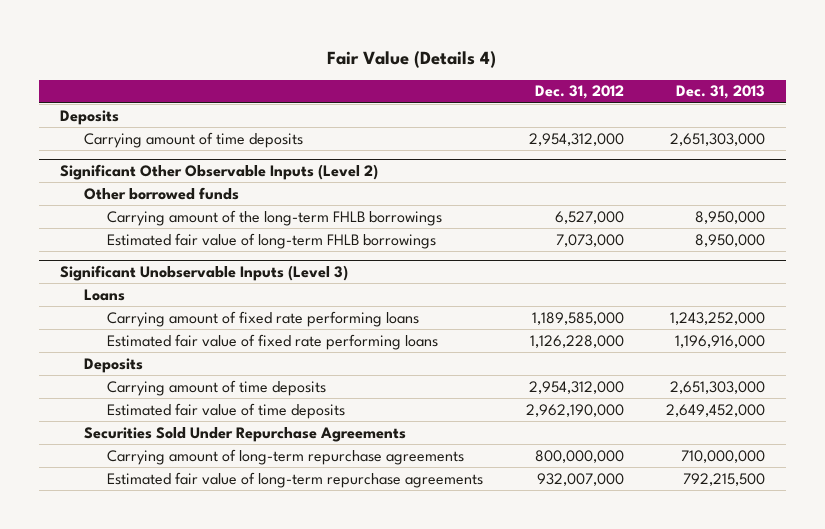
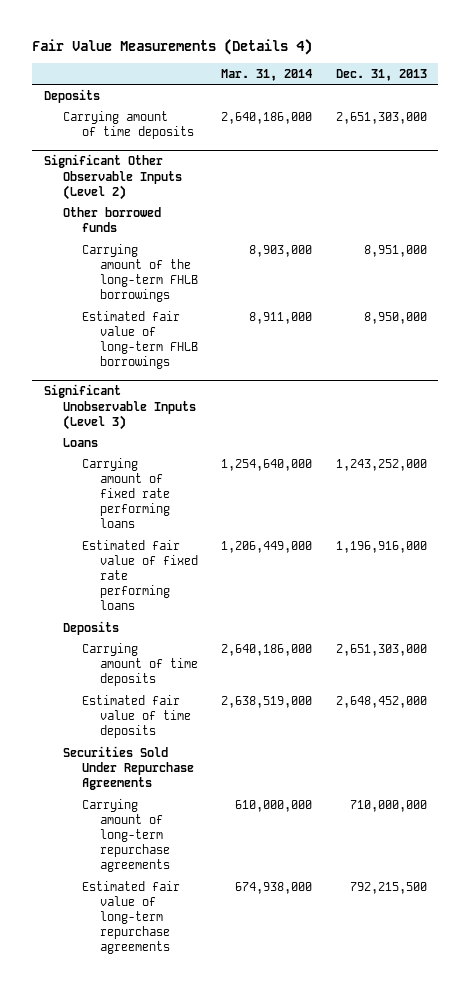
[327,50,497,68] Fair Value (Details 4) -> [32,39,313,56] Fair Value Measurements (Details 4)
[534,85,624,100] Dec. 31, 2012 -> none
none -> [221,68,313,81] Mar. 31, 2014
[694,210,765,224] 8,950,000 -> [363,244,427,257] 8,951,000
[665,403,765,417] 2,649,452,000 -> [335,695,427,708] 2,648,452,000

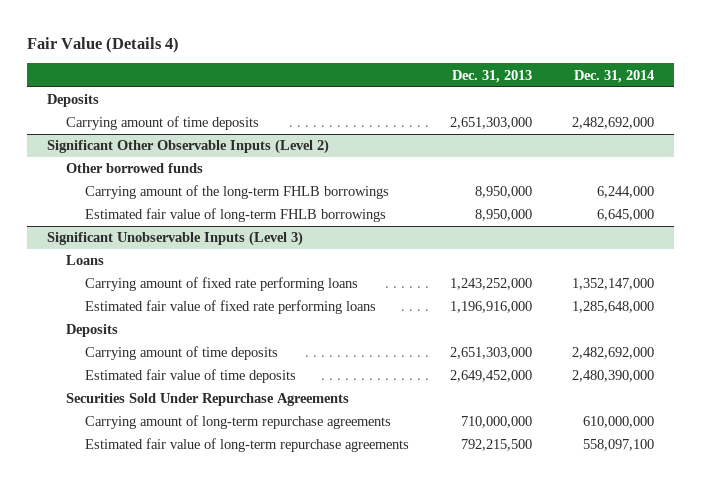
[32,39,313,56] Fair Value Measurements (Details 4) -> [26,36,179,53] Fair Value (Details 4)
[221,68,313,81] Mar. 31, 2014 -> none
none -> [573,69,654,83] Dec. 31, 2014
[363,244,427,257] 8,951,000 -> [474,186,532,199] 8,950,000
[335,695,427,708] 2,648,452,000 -> [449,370,532,383] 2,649,452,000

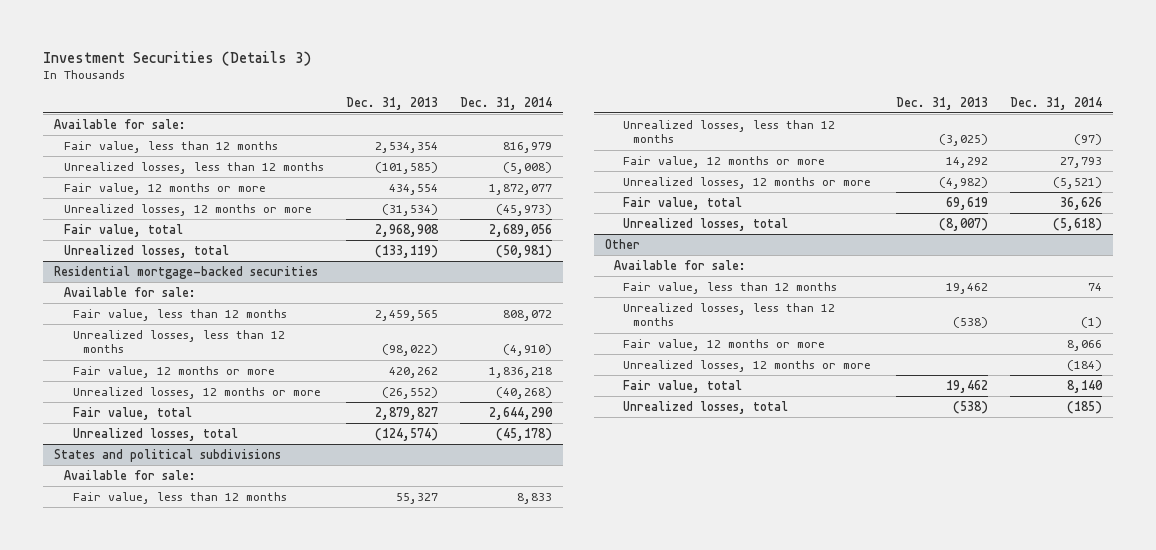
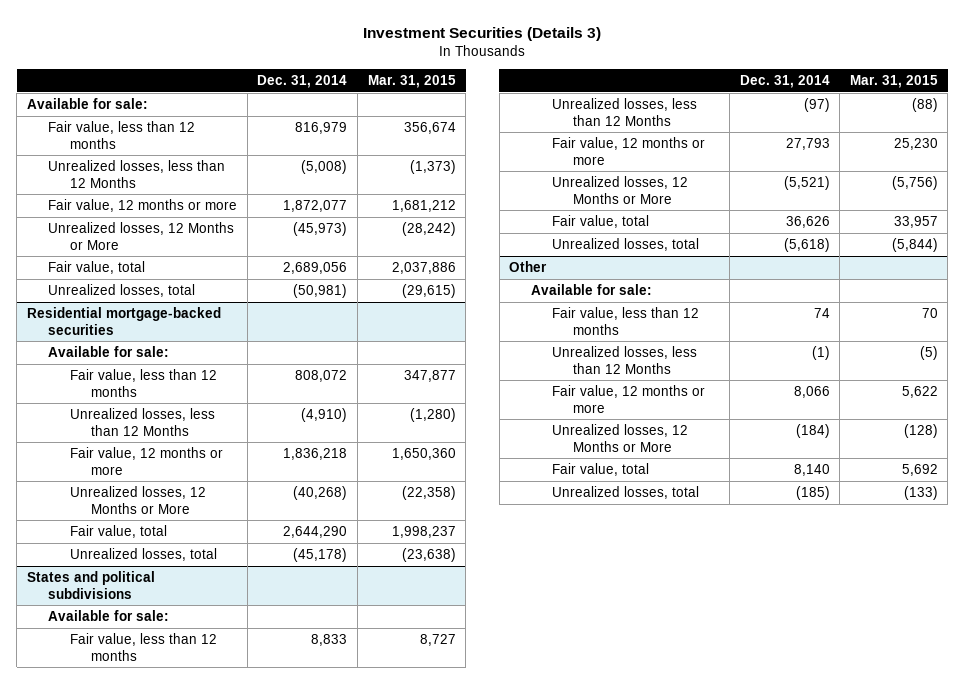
[345,96,438,110] Dec. 31, 2013 -> none
none -> [367,75,456,89] Mar. 31, 2015
[63,161,324,174] Unrealized losses, less than 12 months -> [48,160,226,188] Unrealized losses, less than 12 Months
[63,203,312,216] Unrealized losses, 12 months or more -> [48,222,235,250] Unrealized losses, 12 Months or More
[73,329,286,354] Unrealized losses, less than 12 months -> [69,408,215,436] Unrealized losses, less than 12 Months
[73,386,322,399] Unrealized losses, 12 months or more -> [69,486,206,514] Unrealized losses, 12 Months or More
[623,119,836,144] Unrealized losses, less than 12 months -> [551,98,697,126] Unrealized losses, less than 12 Months
[623,176,872,189] Unrealized losses, 12 months or more -> [551,176,688,204] Unrealized losses, 12 Months or More
[623,302,836,327] Unrealized losses, less than 12 months -> [551,346,697,374] Unrealized losses, less than 12 Months
[623,359,872,372] Unrealized losses, 12 months or more -> [551,424,688,452] Unrealized losses, 12 Months or More

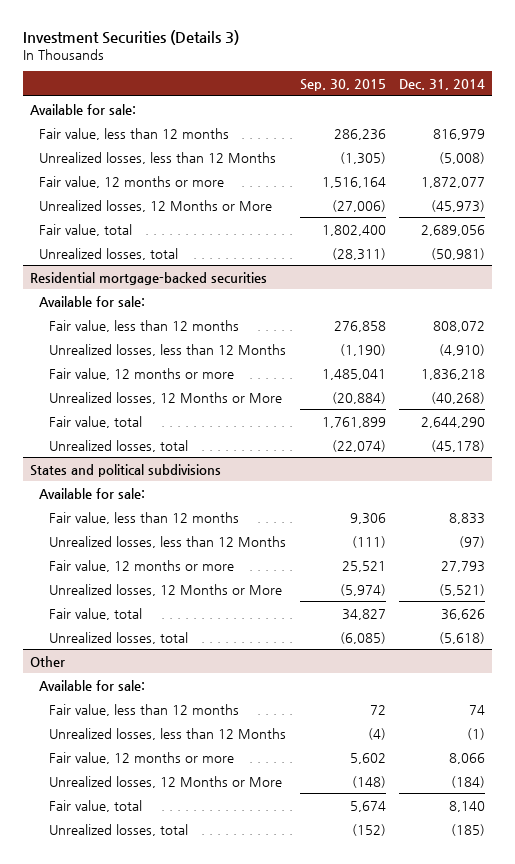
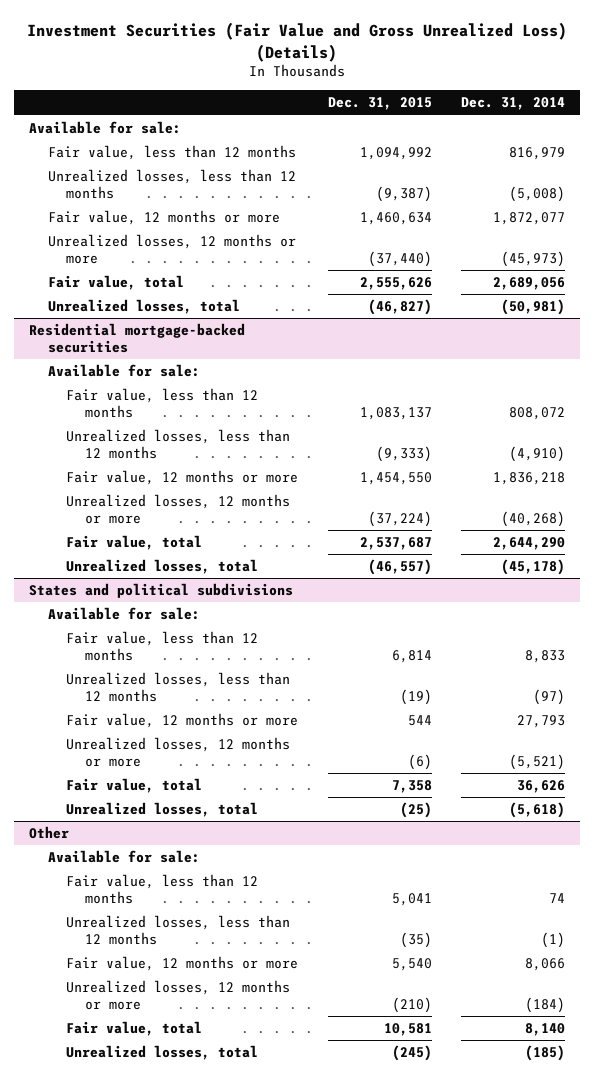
[23,30,240,46] Investment Securities (Details 3) -> [27,22,568,62] Investment Securities (Fair Value and Gross Unrealized Loss) (Details)
[299,78,386,91] Sep. 30, 2015 -> none
none -> [327,97,432,111] Dec. 31, 2015
[39,151,277,164] Unrealized losses, less than 12 Months -> [47,168,296,200] Unrealized losses, less than 12 months
[39,199,273,212] Unrealized losses, 12 Months or More -> [47,233,296,265] Unrealized losses, 12 months or more
[48,343,286,356] Unrealized losses, less than 12 Months -> [66,428,291,460] Unrealized losses, less than 12 months
[48,391,282,404] Unrealized losses, 12 Months or More -> [66,493,291,525] Unrealized losses, 12 months or more
[48,535,286,548] Unrealized losses, less than 12 Months -> [66,671,291,703] Unrealized losses, less than 12 months
[48,583,282,596] Unrealized losses, 12 Months or More -> [66,736,291,768] Unrealized losses, 12 months or more
[48,727,286,740] Unrealized losses, less than 12 Months -> [66,914,291,946] Unrealized losses, less than 12 months
[48,775,282,788] Unrealized losses, 12 Months or More -> [66,979,291,1011] Unrealized losses, 12 months or more

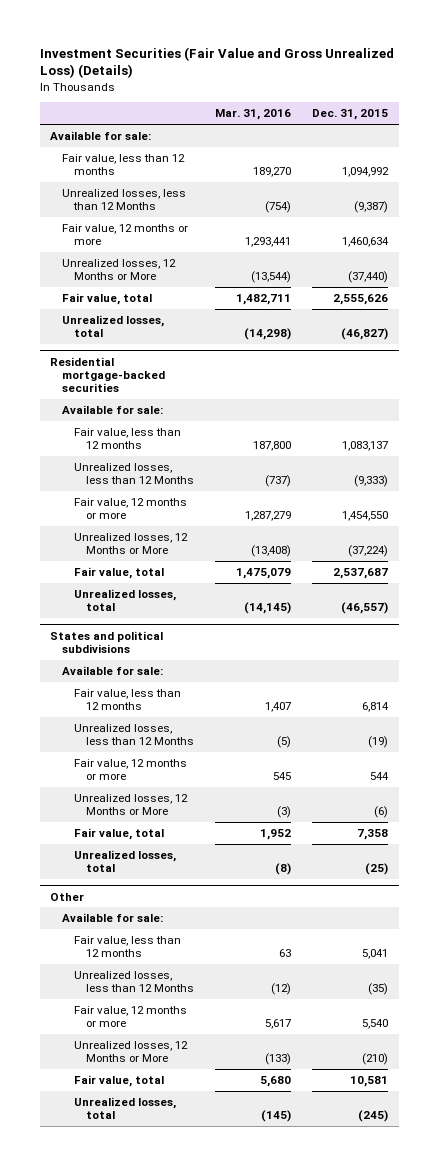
[461,97,566,111] Dec. 31, 2014 -> none
none -> [214,109,291,121] Mar. 31, 2016
[47,168,296,200] Unrealized losses, less than 12 months -> [62,188,187,211] Unrealized losses, less than 12 Months
[47,233,296,265] Unrealized losses, 12 months or more -> [62,258,177,281] Unrealized losses, 12 Months or More
[66,428,291,460] Unrealized losses, less than 12 months -> [73,462,194,485] Unrealized losses, less than 12 Months
[66,493,291,525] Unrealized losses, 12 months or more -> [73,532,188,555] Unrealized losses, 12 Months or More
[66,671,291,703] Unrealized losses, less than 12 months -> [73,723,194,746] Unrealized losses, less than 12 Months
[66,736,291,768] Unrealized losses, 12 months or more -> [73,793,188,816] Unrealized losses, 12 Months or More
[66,914,291,946] Unrealized losses, less than 12 months -> [73,970,194,993] Unrealized losses, less than 12 Months
[66,979,291,1011] Unrealized losses, 12 months or more -> [73,1040,188,1063] Unrealized losses, 12 Months or More

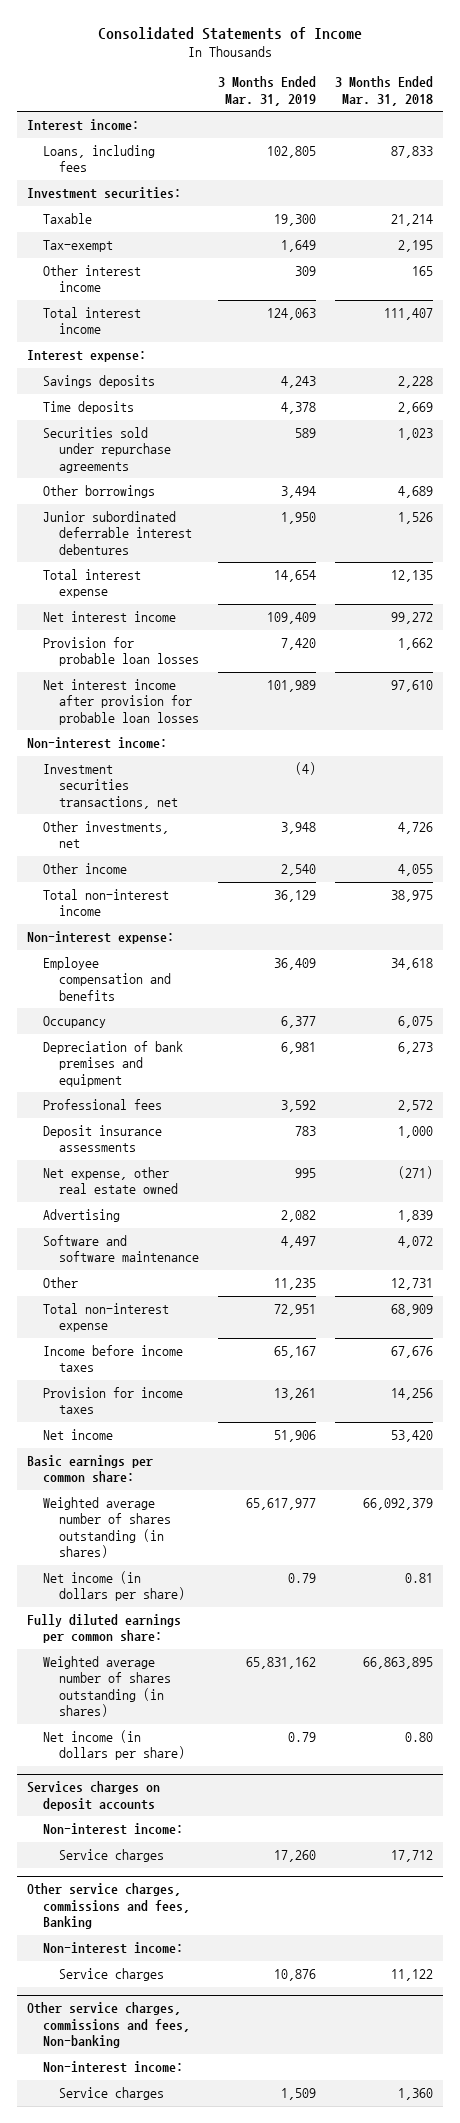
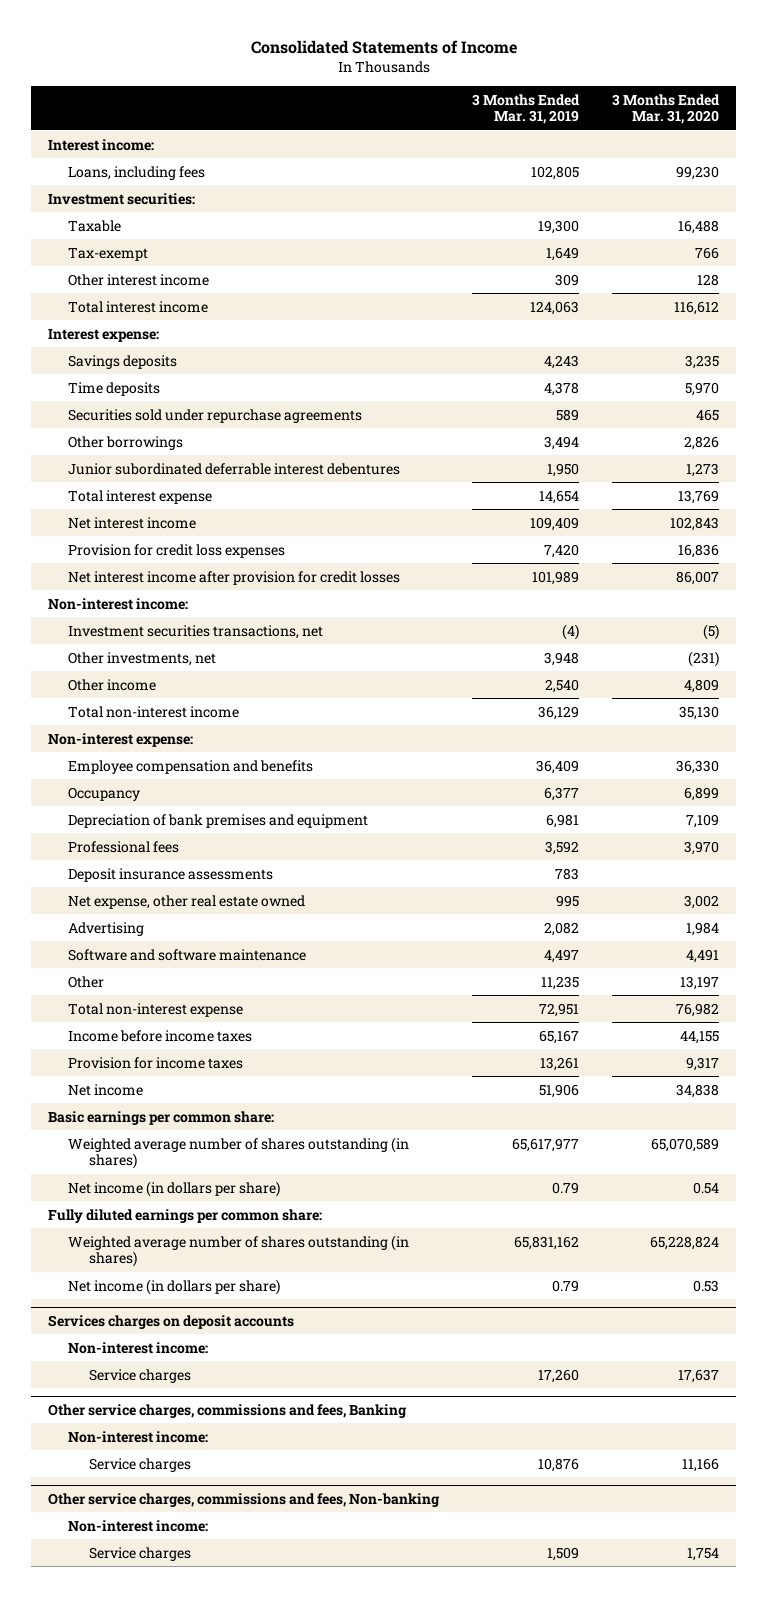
[335,76,434,106] 3 Months Ended Mar. 31, 2018 -> none
none -> [612,93,721,125] 3 Months Ended Mar. 31, 2020
[43,637,200,667] Provision for probable loan losses -> [68,543,286,558] Provision for credit loss expenses
[43,679,200,725] Net interest income after provision for probable loan losses -> [68,570,401,585] Net interest income after provision for credit losses

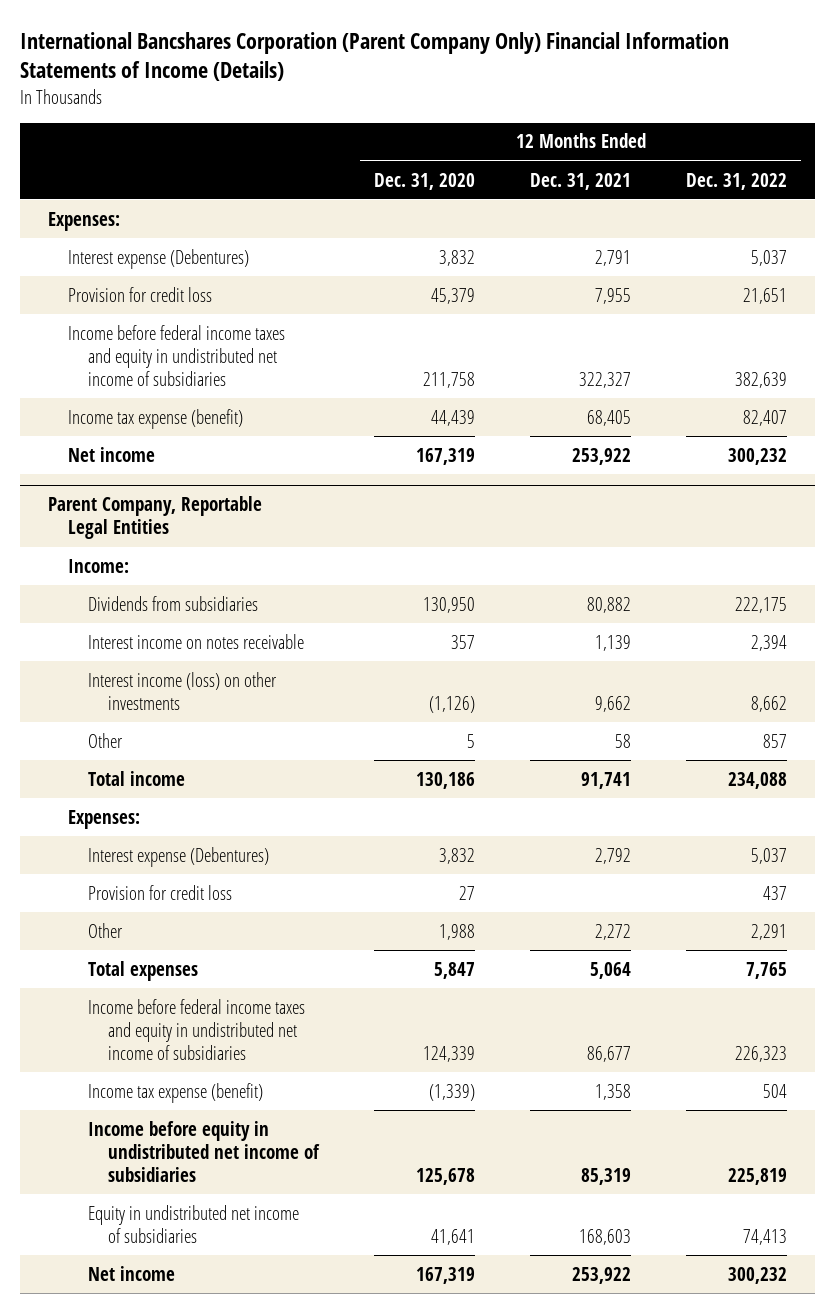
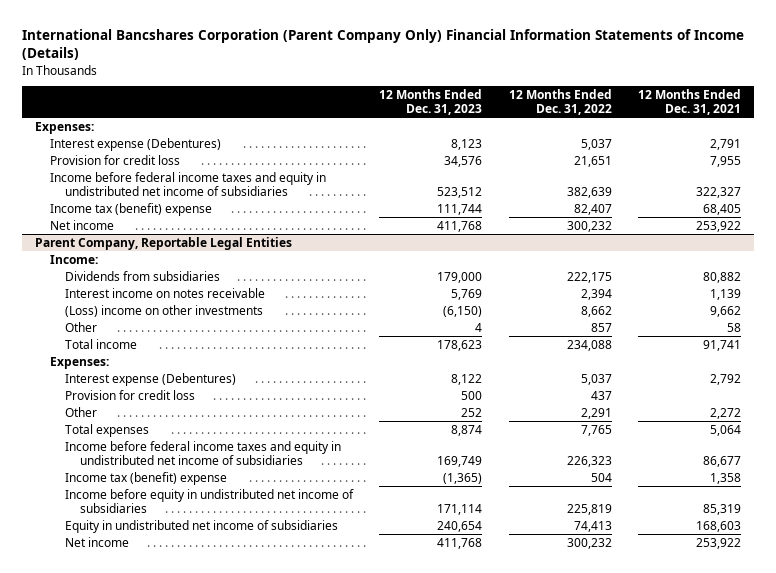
[373,172,475,190] Dec. 31, 2020 -> none
none -> [379,89,483,116] 12 Months Ended Dec. 31, 2023
[67,408,243,429] Income tax expense (benefit) -> [49,202,212,216] Income tax (benefit) expense
[87,671,277,710] Interest income (loss) on other investments -> [64,304,263,317] (Loss) income on other investments
[87,1082,263,1103] Income tax expense (benefit) -> [64,471,227,485] Income tax (benefit) expense

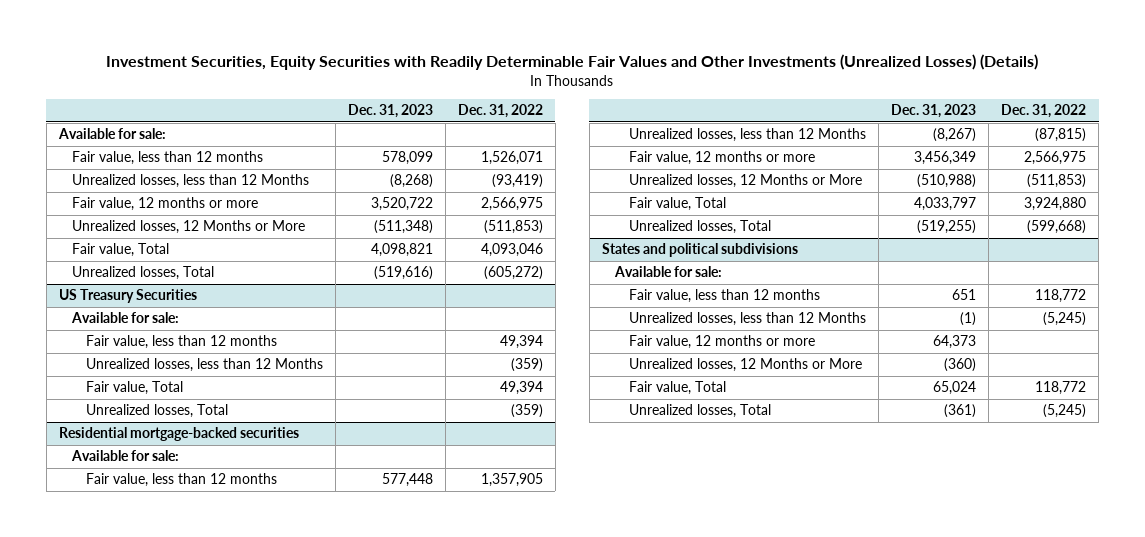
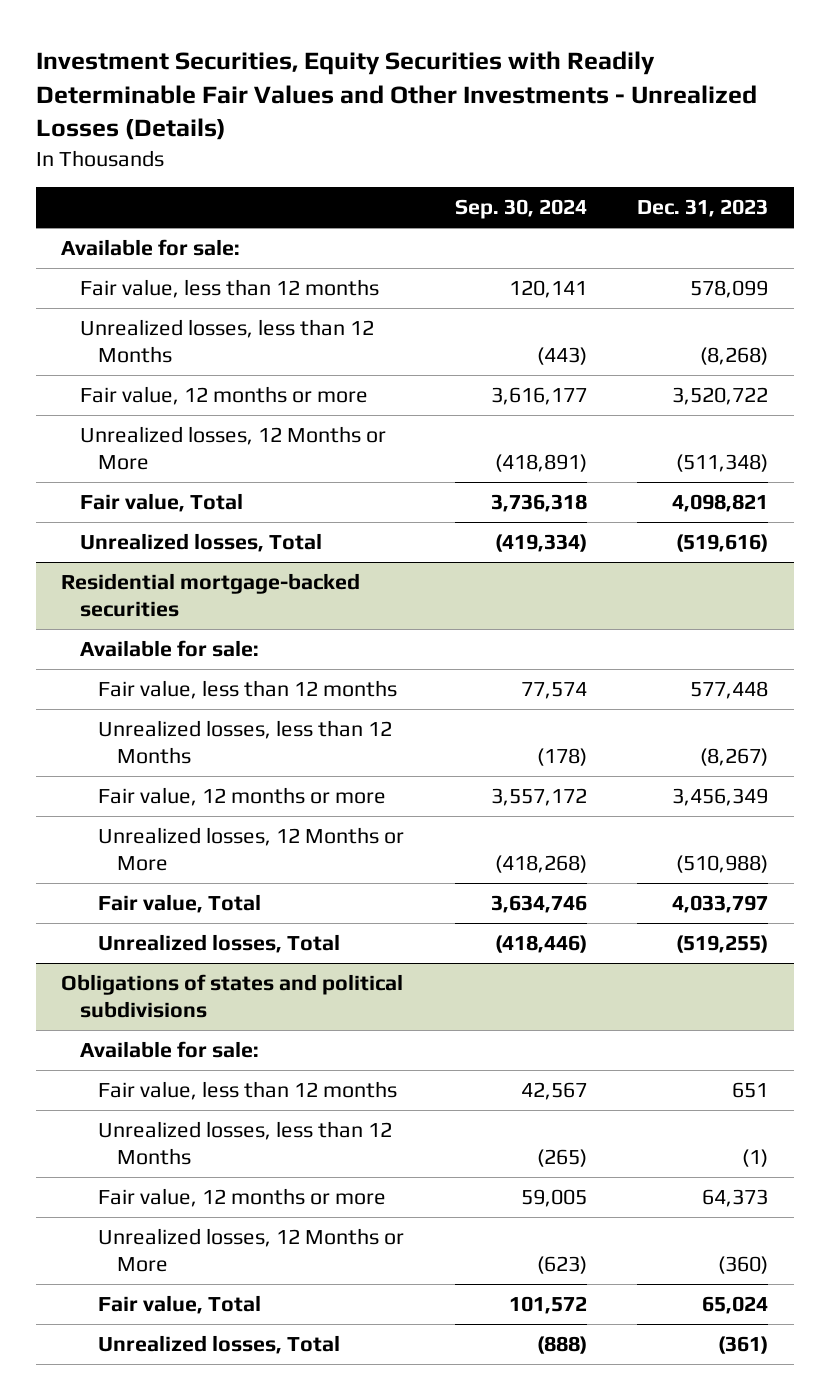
[106,54,1039,71] Investment Securities, Equity Securities with Readily Determinable Fair Values and Other Investments (Unrealized Losses) (Details) -> [35,51,757,141] Investment Securities, Equity Securities with Readily Determinable Fair Values and Other Investments - Unrealized Losses (Details)
[457,104,543,119] Dec. 31, 2022 -> none
none -> [454,199,587,220] Sep. 30, 2024
[58,289,197,304] US Treasury Securities -> none
[71,312,180,324] Available for sale: -> none
[85,335,277,350] Fair value, less than 12 months -> none
[85,358,323,373] Unrealized losses, less than 12 Months -> none
[85,381,183,396] Fair value, Total -> none
[85,404,228,419] Unrealized losses, Total -> none
[601,243,798,258] States and political subdivisions -> [60,974,403,1018] Obligations of states and political subdivisions

